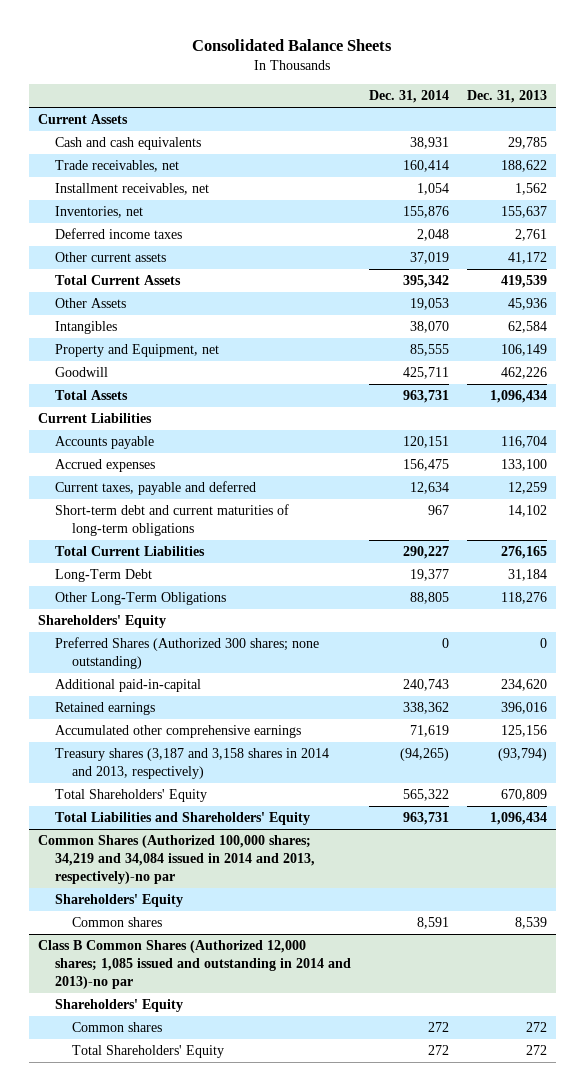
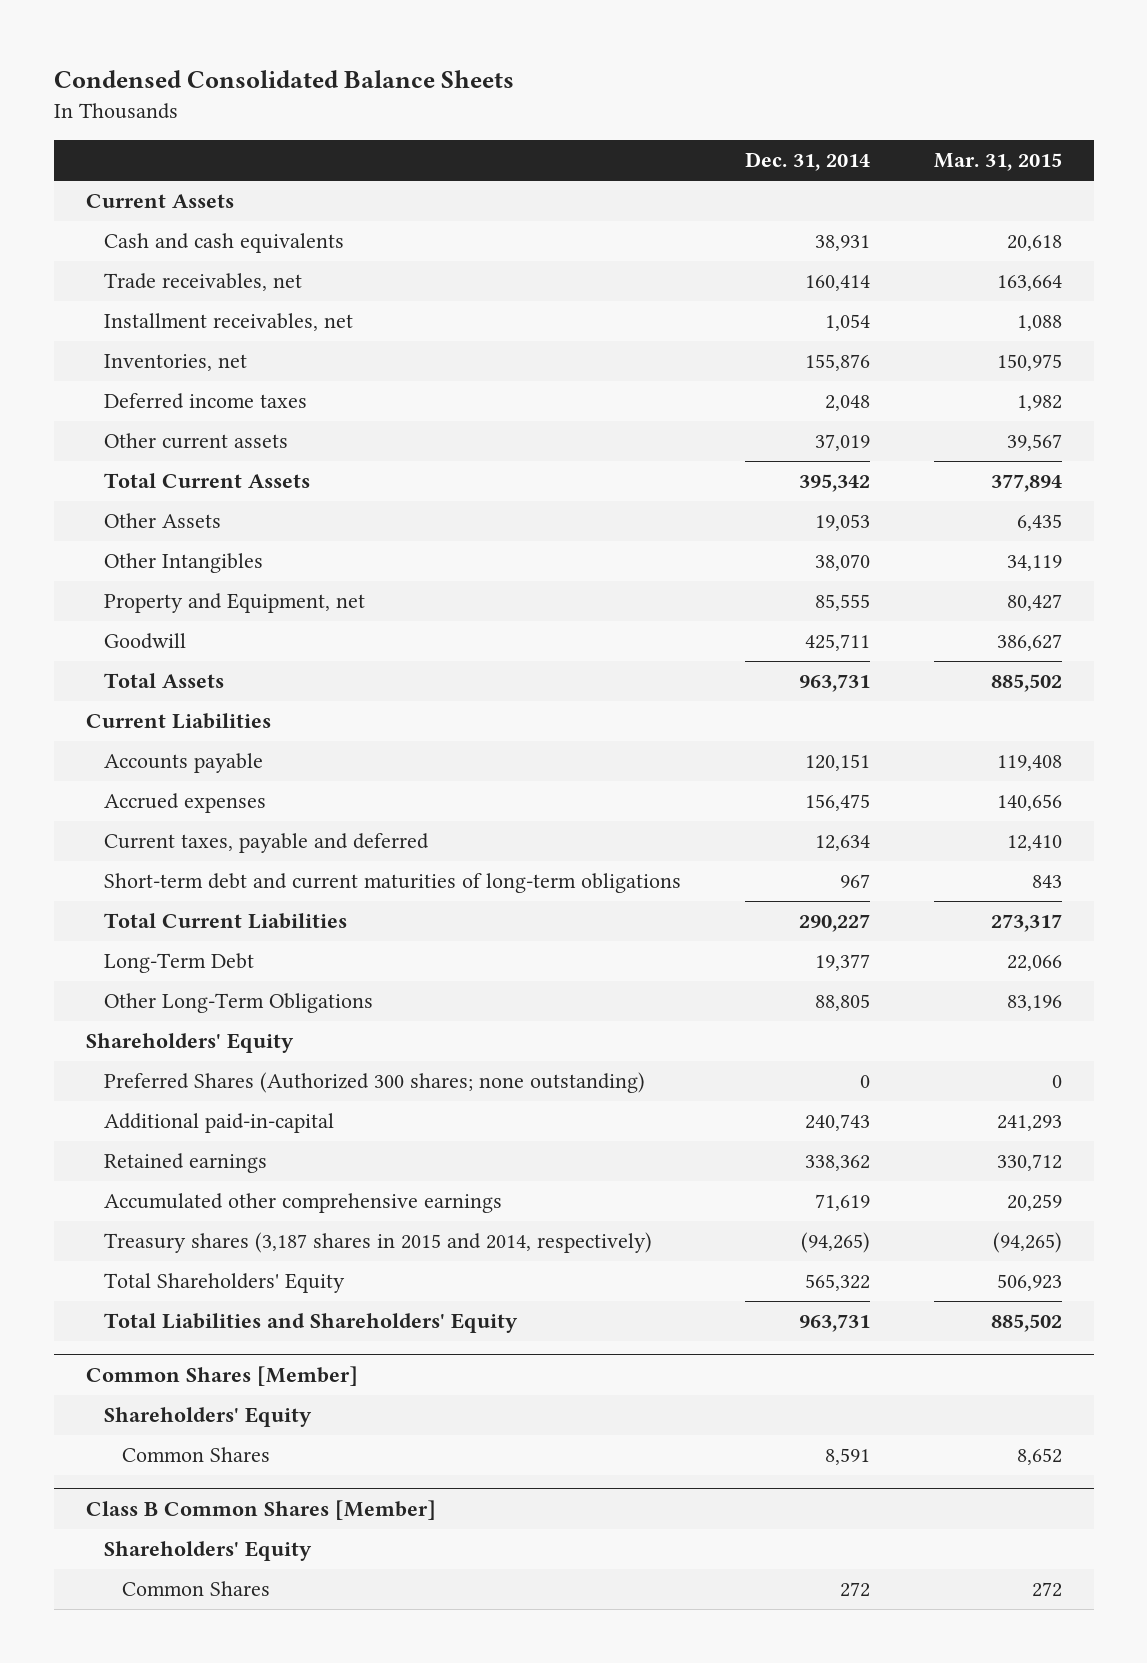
[192,38,393,51] Consolidated Balance Sheets -> [53,70,514,89] Condensed Consolidated Balance Sheets
[466,90,547,104] Dec. 31, 2013 -> none
none -> [933,153,1062,172] Mar. 31, 2015
[54,321,117,335] Intangibles -> [103,553,263,574] Other Intangibles
[54,748,329,779] Treasury shares (3,187 and 3,158 shares in 2014 and 2013, respectively) -> [103,1232,652,1254] Treasury shares (3,187 shares in 2015 and 2014, respectively)
[37,835,315,884] Common Shares (Authorized 100,000 shares; 34,219 and 34,084 issued in 2014 and 2013, respectively)-no par -> [85,1366,358,1387] Common Shares [Member]
[72,917,163,928] Common shares -> [121,1447,270,1463] Common Shares
[37,940,351,989] Class B Common Shares (Authorized 12,000 shares; 1,085 issued and outstanding in 2014 and 2013)-no par -> [85,1500,436,1521] Class B Common Shares [Member]
[72,1045,225,1059] Total Shareholders' Equity -> none
[72,1022,163,1033] Common shares -> [121,1581,270,1597] Common Shares

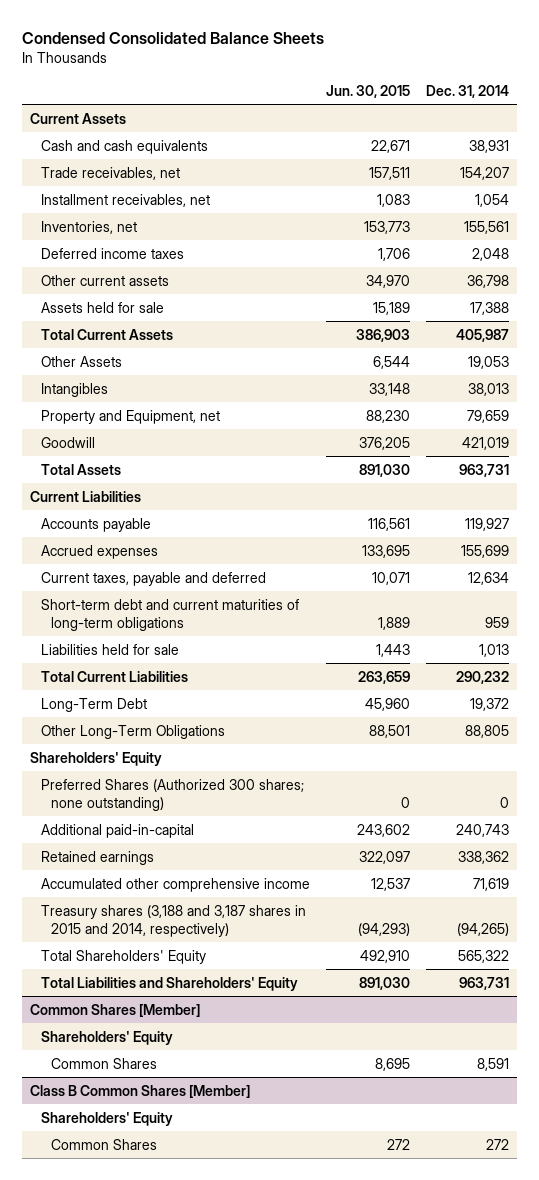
[933,153,1062,172] Mar. 31, 2015 -> none
none -> [325,84,410,98] Jun. 30, 2015
[804,275,870,292] 160,414 -> [460,166,510,180] 154,207
[804,354,870,372] 155,876 -> [464,220,510,234] 155,561
[814,434,870,452] 37,019 -> [467,274,510,288] 36,798
none -> [40,301,164,313] Assets held for sale
[798,474,870,493] 395,342 -> [456,328,510,342] 405,987
[103,553,263,574] Other Intangibles -> [40,382,108,397] Intangibles
[814,554,870,572] 38,070 -> [468,382,510,396] 38,013
[814,594,870,612] 85,555 -> [467,409,510,423] 79,659
[804,634,870,652] 425,711 -> [462,436,510,450] 421,019
[804,754,870,772] 120,151 -> [465,517,510,531] 119,927
[804,794,870,812] 156,475 -> [461,544,510,558] 155,699
[839,874,870,889] 967 -> [485,616,510,628] 959
none -> [40,643,179,655] Liabilities held for sale
[798,914,870,933] 290,227 -> [456,670,510,684] 290,232
[814,954,870,972] 19,377 -> [470,697,510,711] 19,372
[103,1193,502,1214] Accumulated other comprehensive earnings -> [40,877,310,892] Accumulated other comprehensive income
[103,1232,652,1254] Treasury shares (3,187 shares in 2015 and 2014, respectively) -> [40,904,306,937] Treasury shares (3,188 and 3,187 shares in 2015 and 2014, respectively)

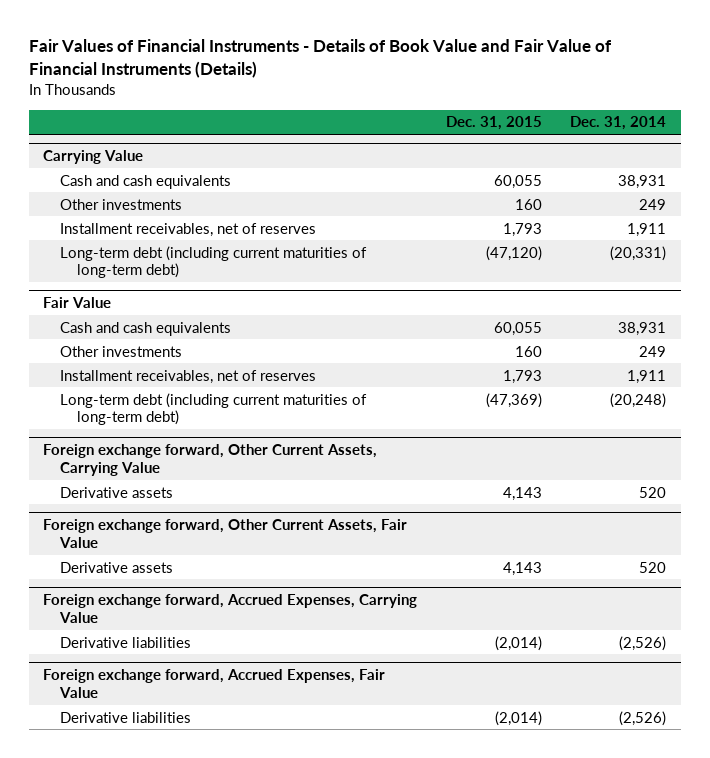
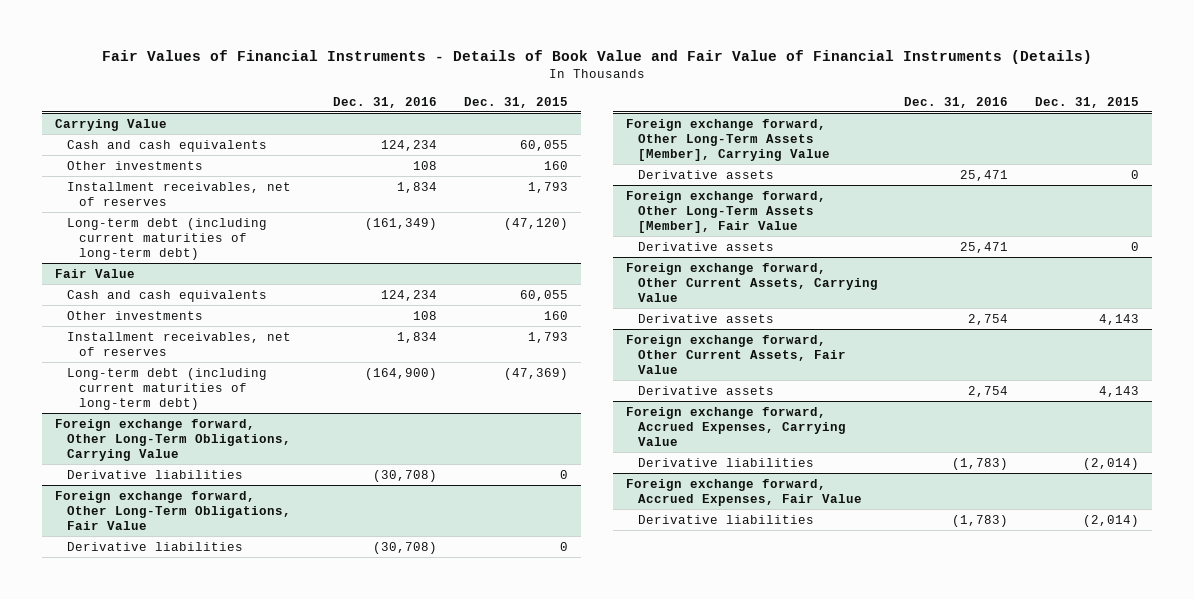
[570,116,667,131] Dec. 31, 2014 -> none
none -> [333,96,438,108] Dec. 31, 2016
none -> [55,418,291,462] Foreign exchange forward, Other Long-Term Obligations, Carrying Value
none -> [66,469,243,479] Derivative liabilities
none -> [55,490,291,531] Foreign exchange forward, Other Long-Term Obligations, Fair Value
none -> [66,541,243,551] Derivative liabilities
none -> [625,118,830,162] Foreign exchange forward, Other Long-Term Assets [Member], Carrying Value
none -> [637,169,774,179] Derivative assets
none -> [625,190,826,234] Foreign exchange forward, Other Long-Term Assets [Member], Fair Value
none -> [637,241,774,251] Derivative assets

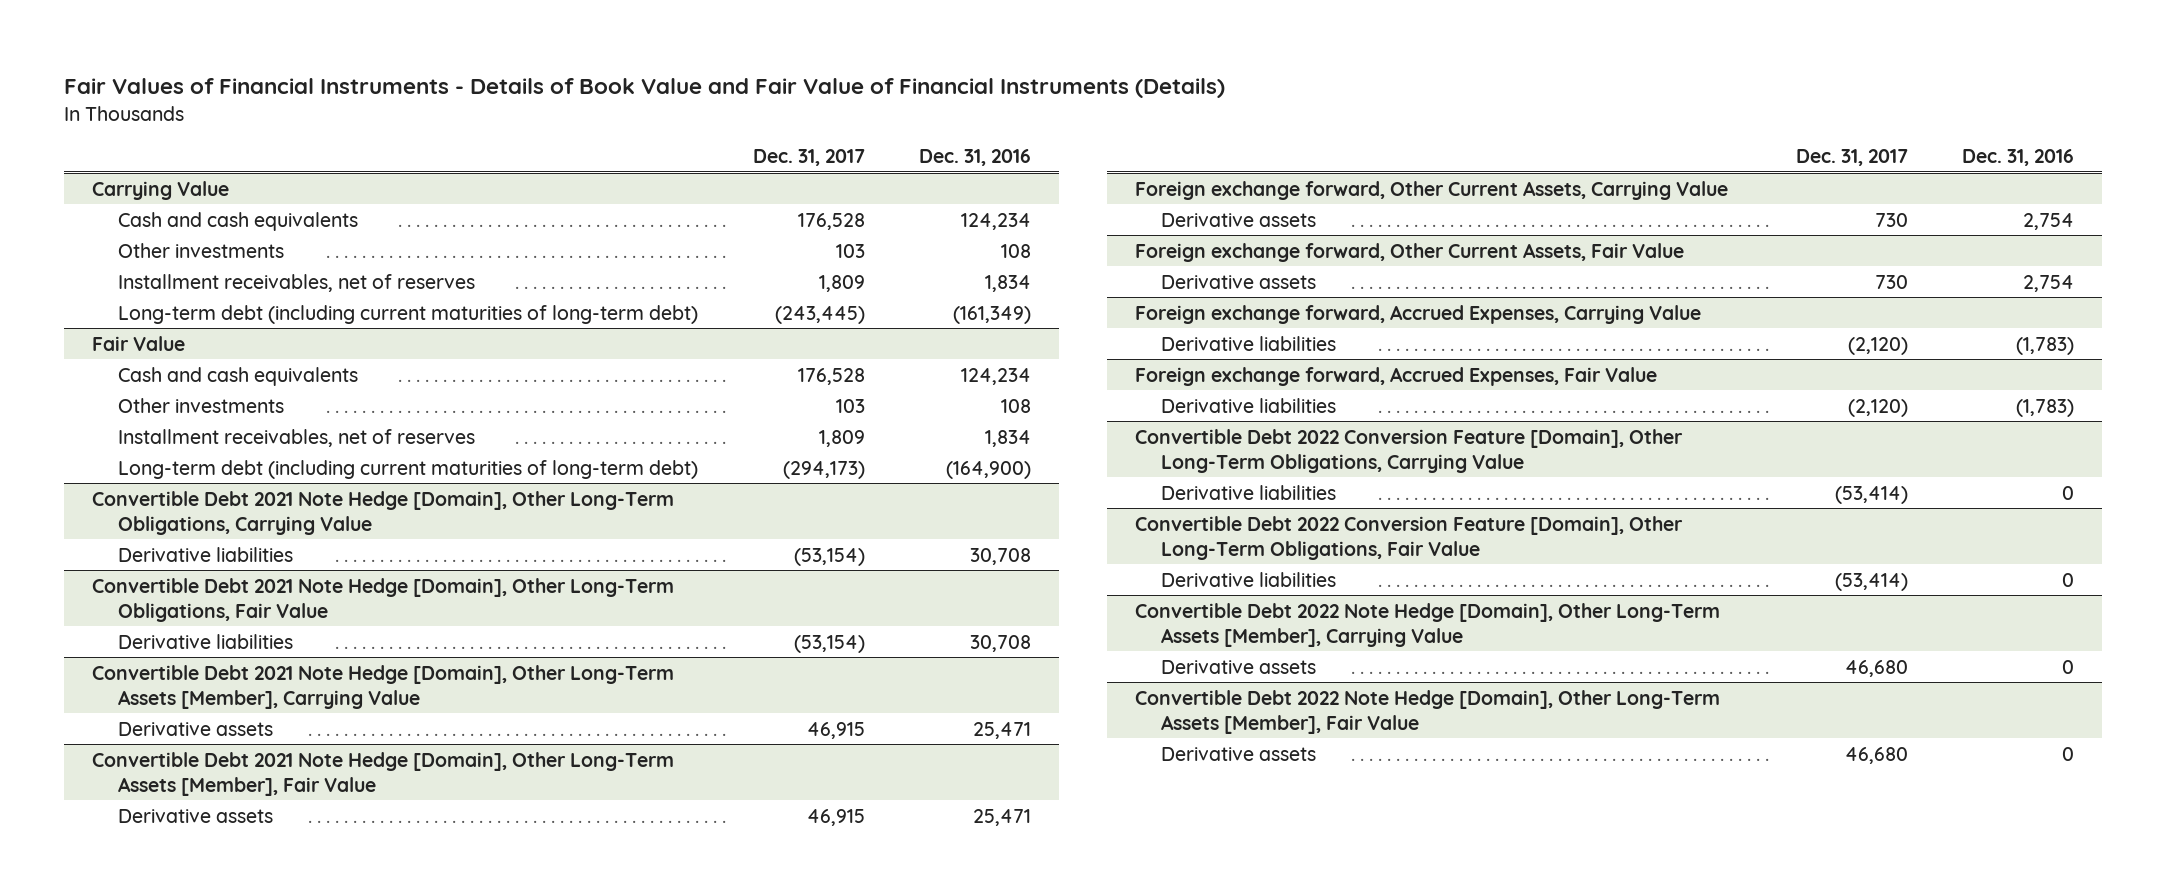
[463,96,568,108] Dec. 31, 2015 -> none
none -> [752,148,865,166] Dec. 31, 2017
[55,418,291,462] Foreign exchange forward, Other Long-Term Obligations, Carrying Value -> none
[55,490,291,531] Foreign exchange forward, Other Long-Term Obligations, Fair Value -> none
[625,118,830,162] Foreign exchange forward, Other Long-Term Assets [Member], Carrying Value -> none
none -> [91,490,674,535] Convertible Debt 2021 Note Hedge [Domain], Other Long-Term Obligations, Carrying Value
[373,469,438,482] (30,708) -> [970,547,1032,565] 30,708
none -> [91,577,674,622] Convertible Debt 2021 Note Hedge [Domain], Other Long-Term Obligations, Fair Value
[373,541,438,554] (30,708) -> [970,634,1032,652] 30,708
none -> [91,664,674,709] Convertible Debt 2021 Note Hedge [Domain], Other Long-Term Assets [Member], Carrying Value
[625,190,826,234] Foreign exchange forward, Other Long-Term Assets [Member], Fair Value -> none
none -> [91,751,674,796] Convertible Debt 2021 Note Hedge [Domain], Other Long-Term Assets [Member], Fair Value
none -> [1134,428,1683,473] Convertible Debt 2022 Conversion Feature [Domain], Other Long-Term Obligations, Carrying Value
none -> [1161,484,1337,500] Derivative liabilities
none -> [1134,515,1683,560] Convertible Debt 2022 Conversion Feature [Domain], Other Long-Term Obligations, Fair Value
none -> [1161,571,1337,587] Derivative liabilities
none -> [1134,602,1720,647] Convertible Debt 2022 Note Hedge [Domain], Other Long-Term Assets [Member], Carrying Value
none -> [1161,659,1317,674] Derivative assets
none -> [1134,689,1720,734] Convertible Debt 2022 Note Hedge [Domain], Other Long-Term Assets [Member], Fair Value
none -> [1161,746,1317,761] Derivative assets

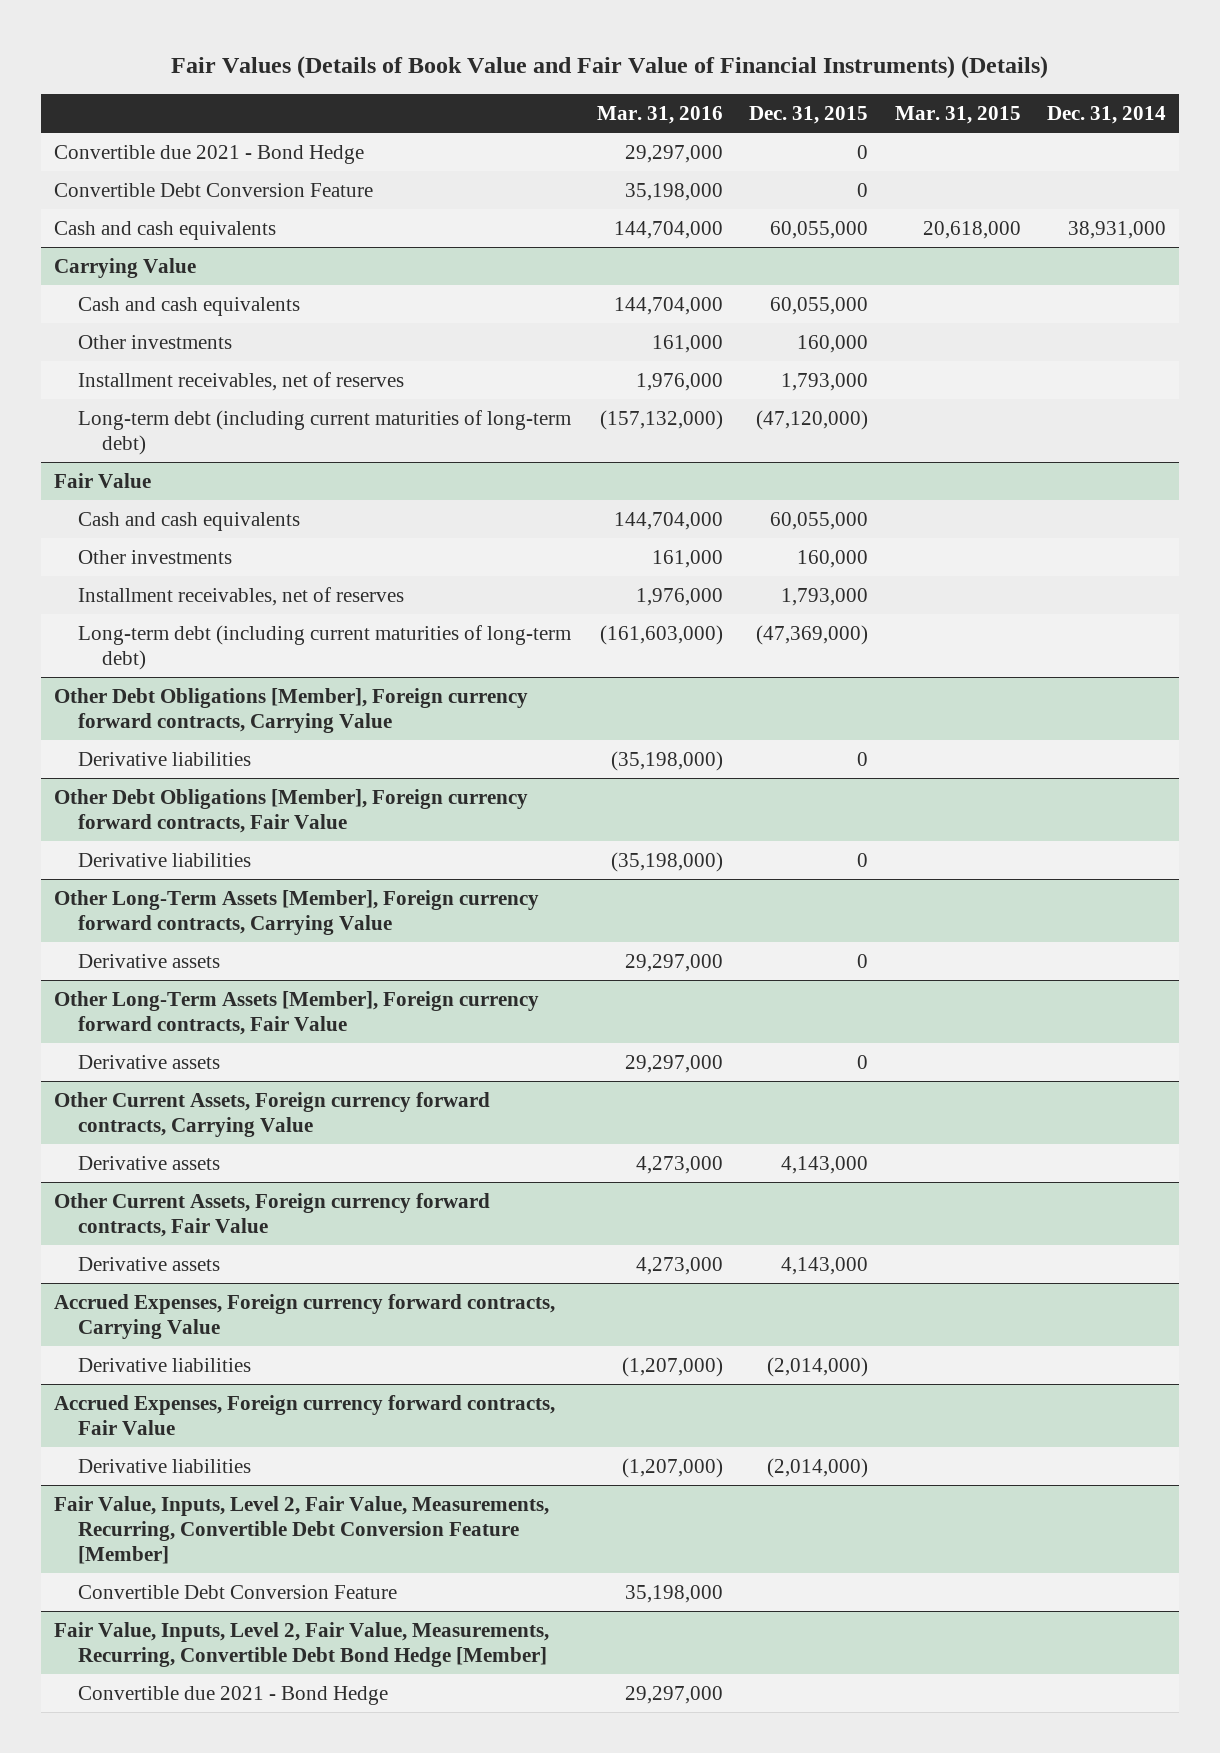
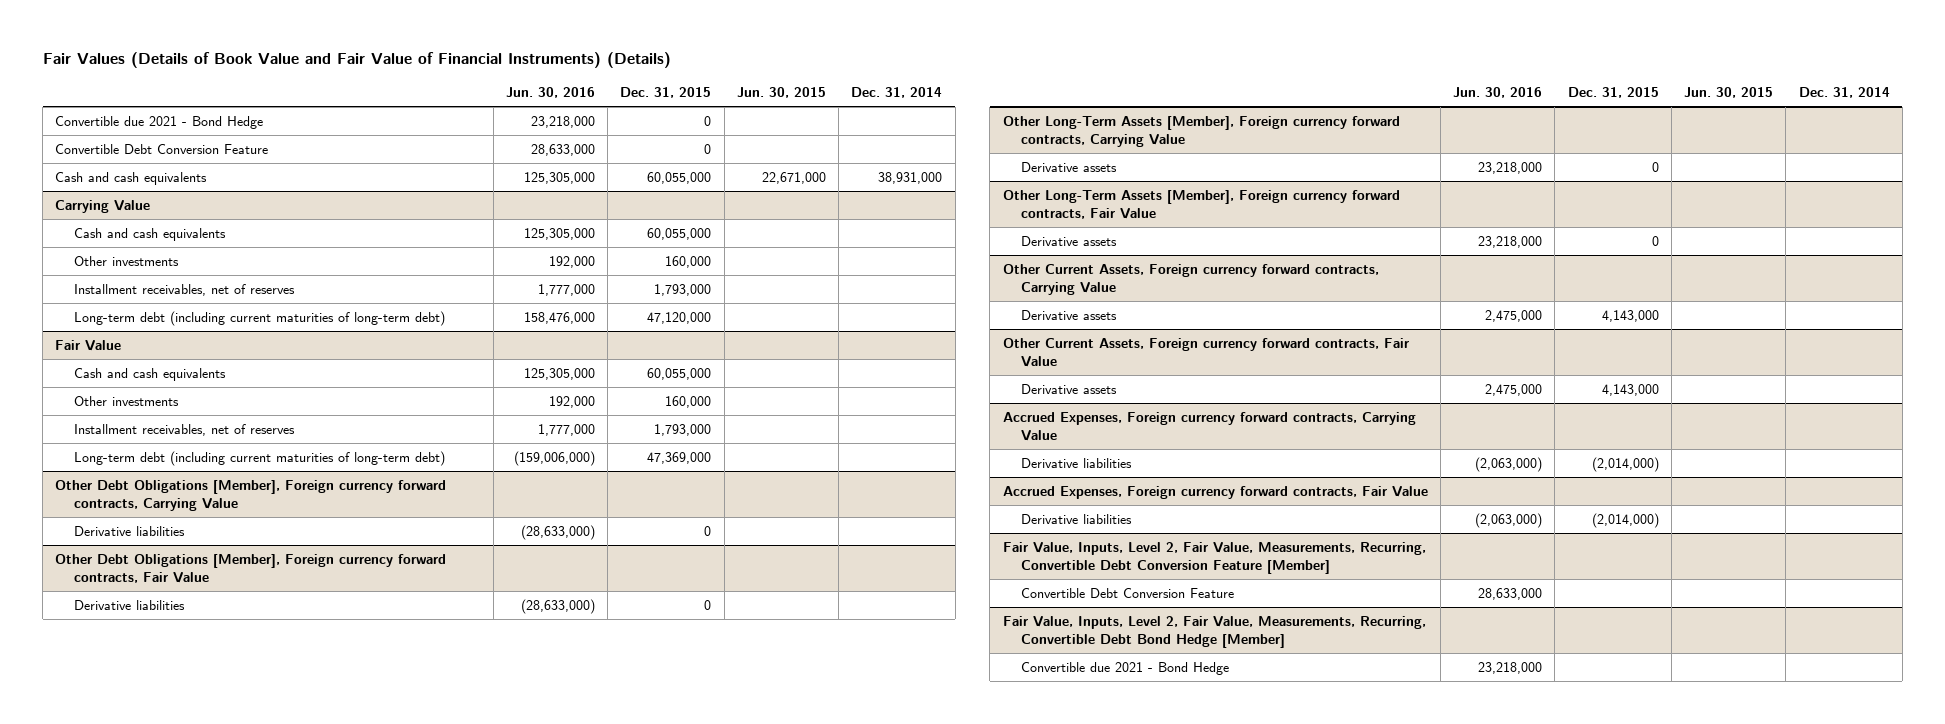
[597,106,724,125] Mar. 31, 2016 -> none
[894,106,1021,125] Mar. 31, 2015 -> none
none -> [505,87,595,99] Jun. 30, 2016
none -> [736,87,826,99] Jun. 30, 2015
[756,409,869,430] (47,120,000) -> [647,312,712,325] 47,120,000
[756,624,869,645] (47,369,000) -> [647,452,712,465] 47,369,000

